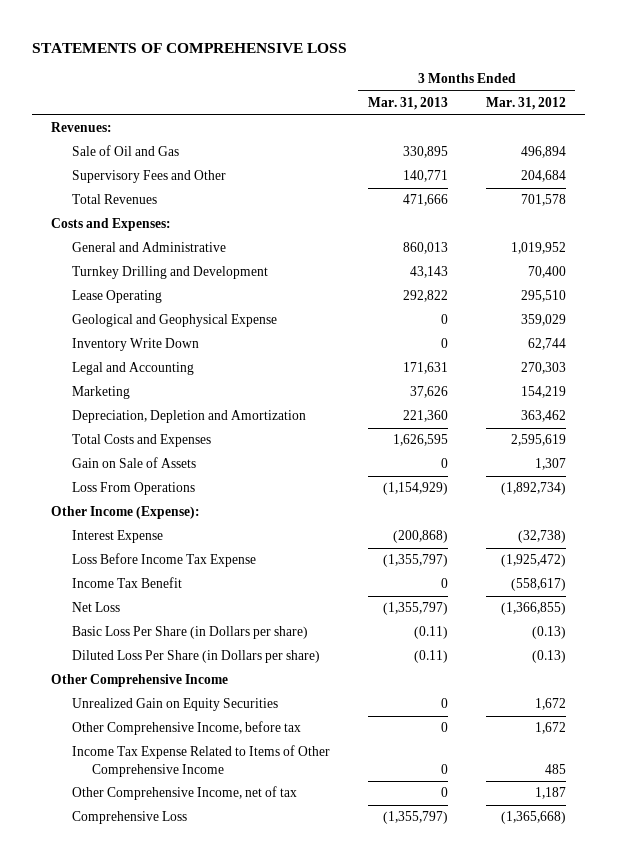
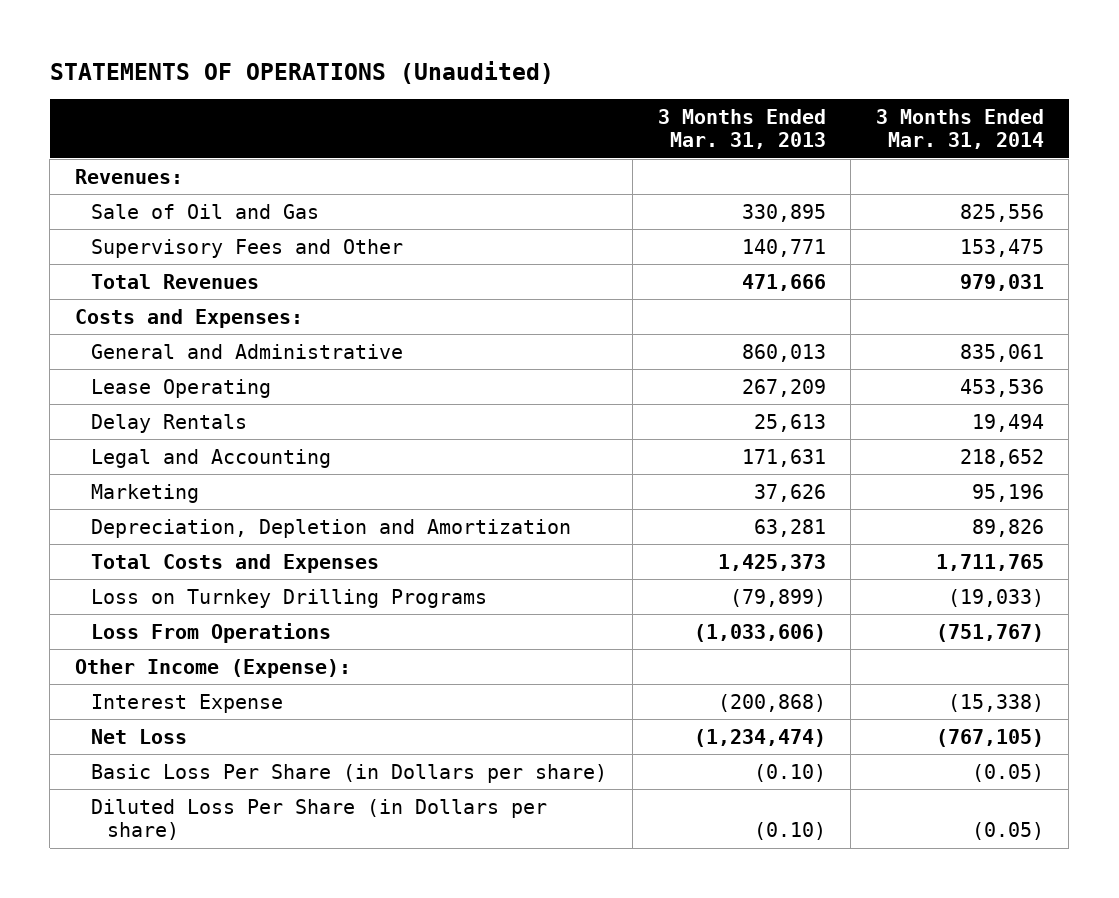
[32,43,348,54] STATEMENTS OF COMPREHENSIVE LOSS -> [49,60,554,84] STATEMENTS OF OPERATIONS (Unaudited)
[485,97,566,111] Mar. 31, 2012 -> none
none -> [875,108,1044,150] 3 Months Ended Mar. 31, 2014
[71,266,268,280] Turnkey Drilling and Development -> none
[71,314,277,328] Geological and Geophysical Expense -> none
[71,338,199,352] Inventory Write Down -> none
[402,290,448,303] 292,822 -> [741,378,826,397] 267,209
none -> [91,413,248,433] Delay Rentals
[71,457,196,469] Gain on Sale of Assets -> none
[402,410,448,423] 221,360 -> [753,518,826,537] 63,281
[392,434,448,447] 1,626,595 -> [717,553,826,571] 1,425,373
none -> [91,588,488,608] Loss on Turnkey Drilling Programs
[382,482,448,496] (1,154,929) -> [693,623,826,642] (1,033,606)
[71,553,256,568] Loss Before Income Tax Expense -> none
[71,577,182,589] Income Tax Benefit -> none
[51,674,229,688] Other Comprehensive Income -> none
[71,698,278,712] Unrealized Gain on Equity Securities -> none
[71,721,301,736] Other Comprehensive Income, before tax -> none
[71,745,330,777] Income Tax Expense Related to Items of Other Comprehensive Income -> none
[71,786,297,801] Other Comprehensive Income, net of tax -> none
[71,811,187,825] Comprehensive Loss -> none
[382,602,448,616] (1,355,797) -> [693,728,826,747] (1,234,474)
[413,626,448,640] (0.11) -> [753,763,826,782] (0.10)
[413,650,448,664] (0.11) -> [753,822,826,841] (0.10)

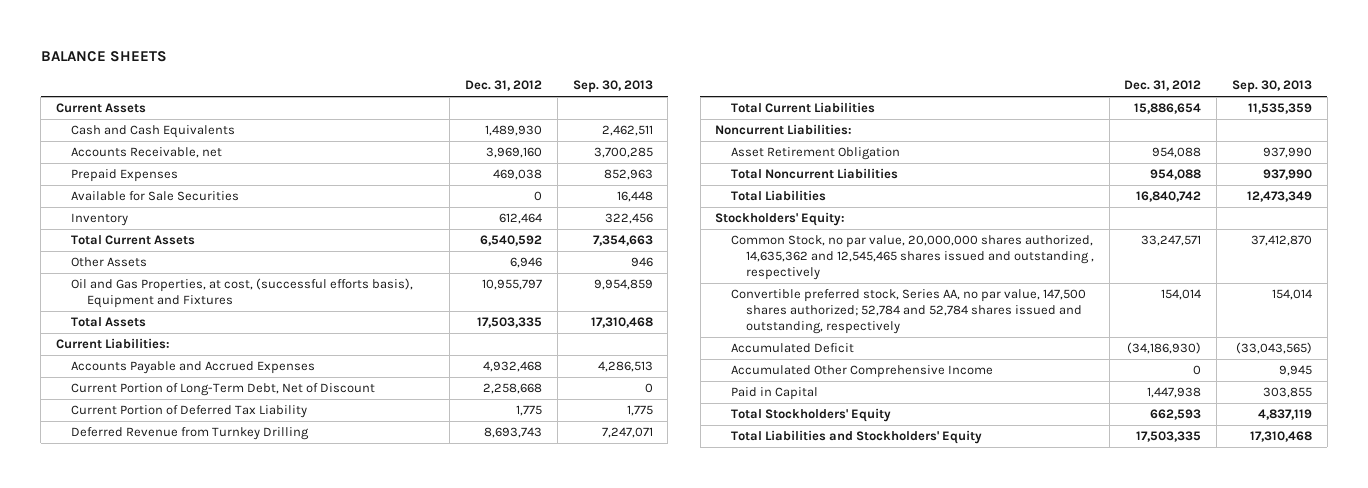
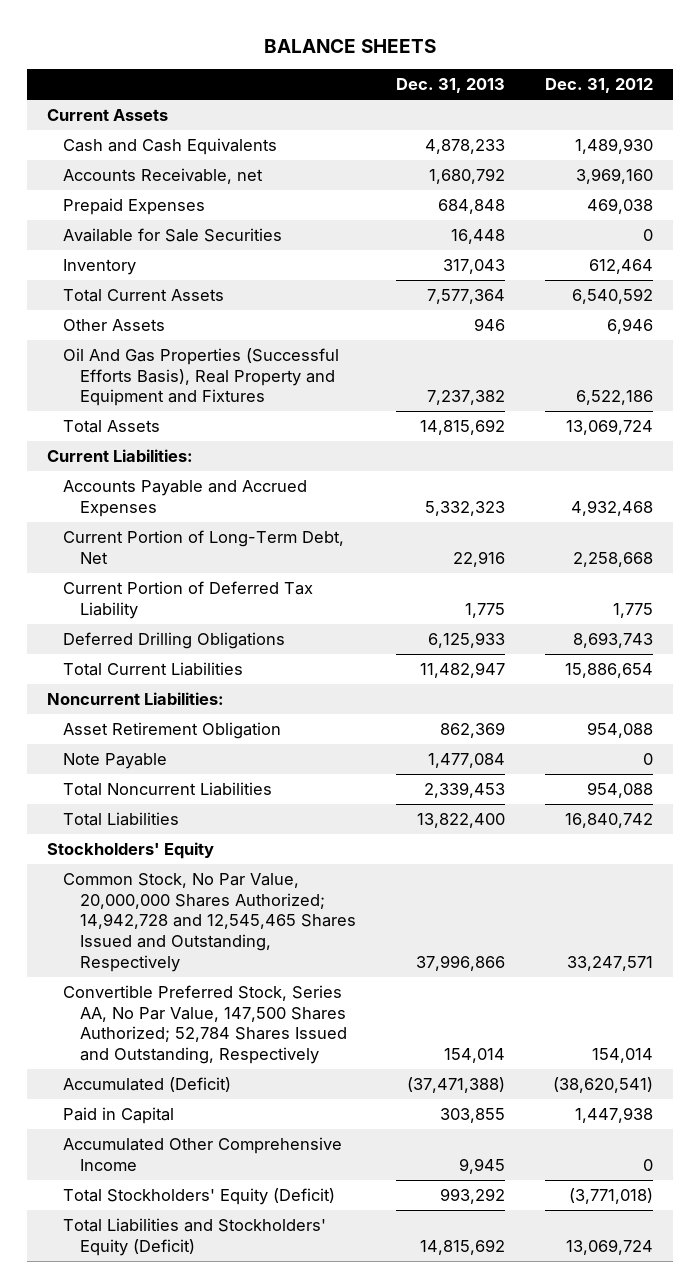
[572,80,653,94] Sep. 30, 2013 -> none
none -> [396,78,506,94] Dec. 31, 2013
[71,278,414,309] Oil and Gas Properties, at cost, (successful efforts basis), Equipment and Fixtures -> [63,348,340,407] Oil And Gas Properties (Successful Efforts Basis), Real Property and Equipment and Fixtures
[482,279,543,291] 10,955,797 -> [576,390,654,406] 6,522,186
[477,317,543,329] 17,503,335 -> [566,419,654,436] 13,069,724
[71,383,376,397] Current Portion of Long-Term Debt, Net of Discount -> [63,530,345,564] Current Portion of Long-Term Debt, Net
[71,427,310,441] Deferred Revenue from Turnkey Drilling -> [63,632,286,650] Deferred Drilling Obligations
none -> [63,753,168,770] Note Payable
[715,212,846,227] Stockholders' Equity: -> [46,842,214,860] Stockholders' Equity
[730,235,1095,281] Common Stock, no par value, 20,000,000 shares authorized, 14,635,362 and 12,545,465 shares issued and outstanding , respectively -> [63,873,356,972] Common Stock, No Par Value, 20,000,000 Shares Authorized; 14,942,728 and 12,545,465 Shares Issued and Outstanding, Respectively
[730,289,1086,335] Convertible preferred stock, Series AA, no par value, 147,500 shares authorized; 52,784 and 52,784 shares issued and outstanding, respectively -> [63,985,347,1065] Convertible Preferred Stock, Series AA, No Par Value, 147,500 Shares Authorized; 52,784 Shares Issued and Outstanding, Respectively
[730,343,854,354] Accumulated Deficit -> [63,1077,232,1093] Accumulated (Deficit)
[1127,342,1202,355] (34,186,930) -> [553,1077,654,1094] (38,620,541)
[730,365,993,379] Accumulated Other Comprehensive Income -> [63,1137,343,1171] Accumulated Other Comprehensive Income
[730,408,891,423] Total Stockholders' Equity -> [63,1188,336,1206] Total Stockholders' Equity (Deficit)
[1150,409,1202,421] 662,593 -> [569,1188,654,1205] (3,771,018)
[730,430,982,445] Total Liabilities and Stockholders' Equity -> [63,1218,327,1256] Total Liabilities and Stockholders' Equity (Deficit)
[1136,431,1202,443] 17,503,335 -> [566,1238,654,1255] 13,069,724

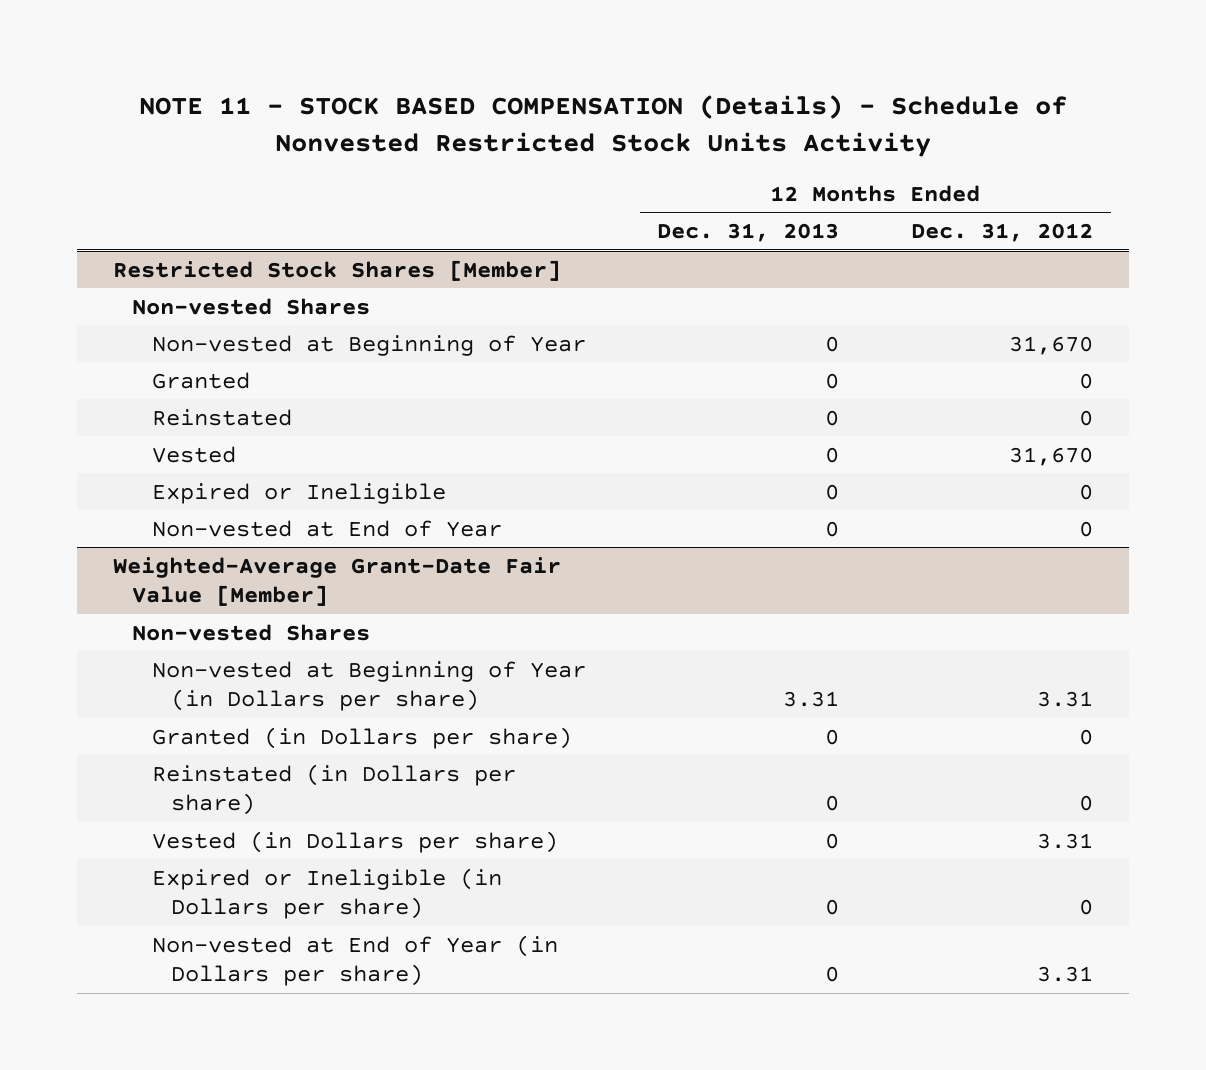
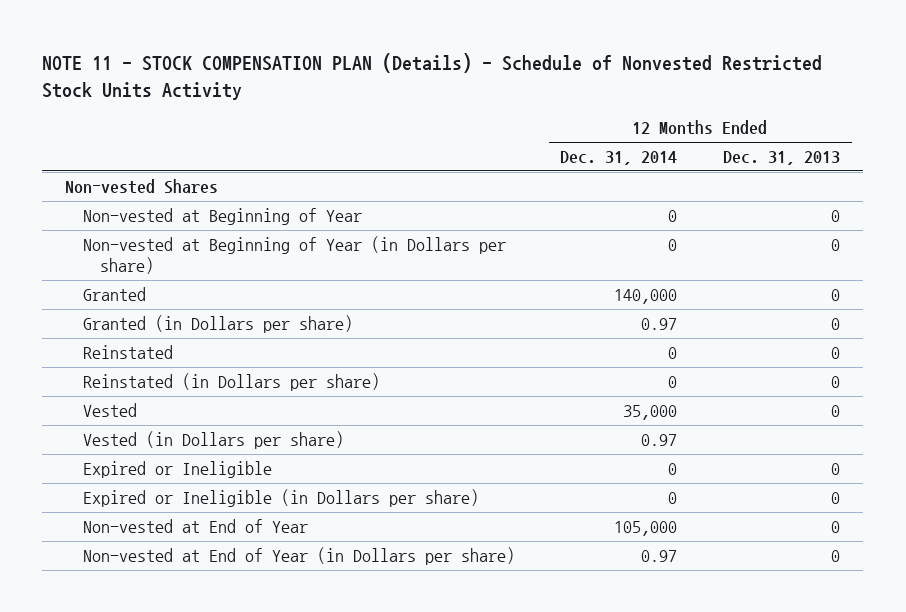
[138,95,1067,158] NOTE 11 - STOCK BASED COMPENSATION (Details) - Schedule of Nonvested Restricted Stock Units Activity -> [42,53,823,101] NOTE 11 - STOCK COMPENSATION PLAN (Details) - Schedule of Nonvested Restricted Stock Units Activity
[910,223,1093,243] Dec. 31, 2012 -> none
none -> [560,150,678,165] Dec. 31, 2014
[112,259,561,281] Restricted Stock Shares [Member] -> none
none -> [82,235,506,275] Non-vested at Beginning of Year (in Dollars per share)
none -> [82,314,353,333] Granted (in Dollars per share)
none -> [82,372,380,391] Reinstated (in Dollars per share)
none -> [82,430,344,449] Vested (in Dollars per share)
[151,519,502,537] Non-vested at End of Year -> none
[112,556,561,607] Weighted-Average Grant-Date Fair Value [Member] -> none
[132,623,371,641] Non-vested Shares -> none
[151,660,586,712] Non-vested at Beginning of Year (in Dollars per share) -> none
[151,726,572,749] Granted (in Dollars per share) -> none
[151,763,516,816] Reinstated (in Dollars per share) -> none
[151,830,558,853] Vested (in Dollars per share) -> none
none -> [82,518,308,533] Non-vested at End of Year

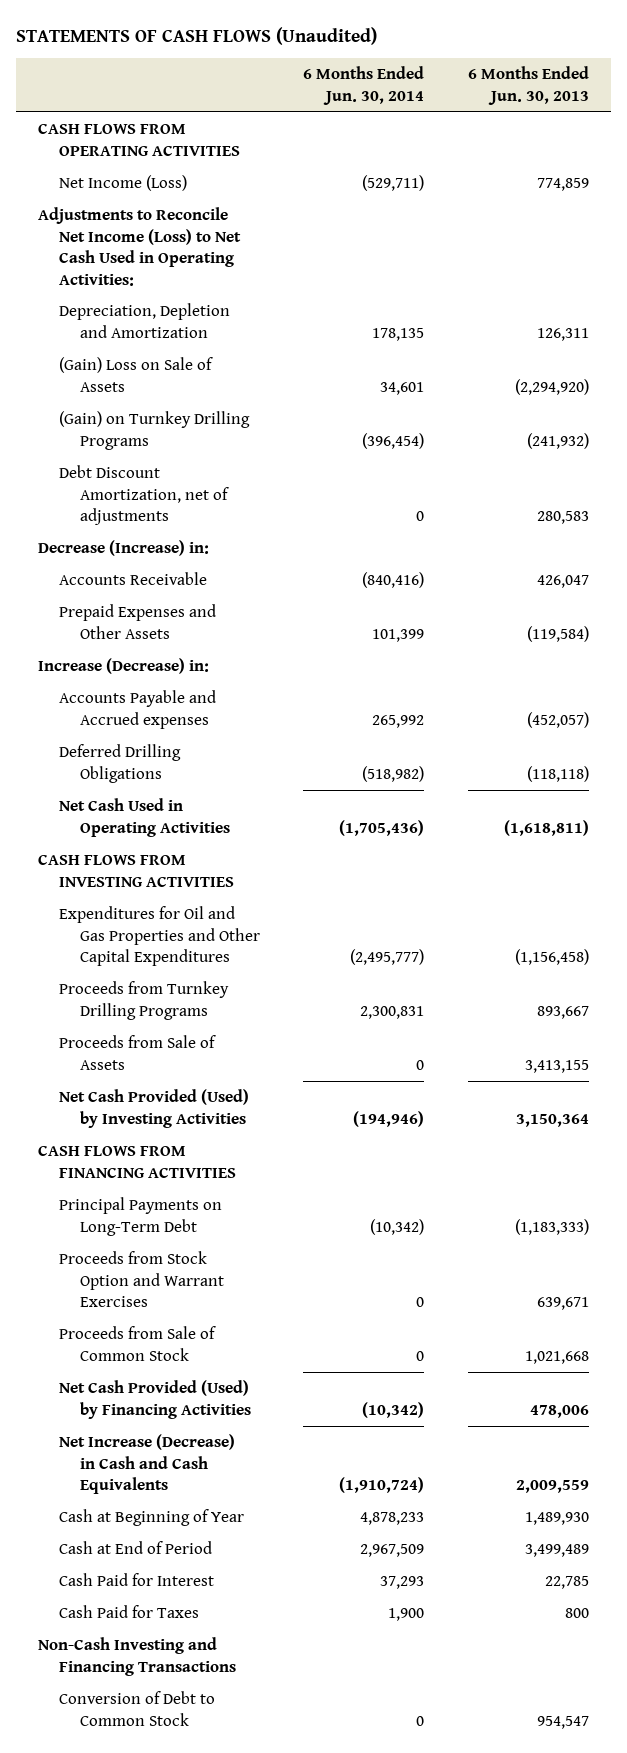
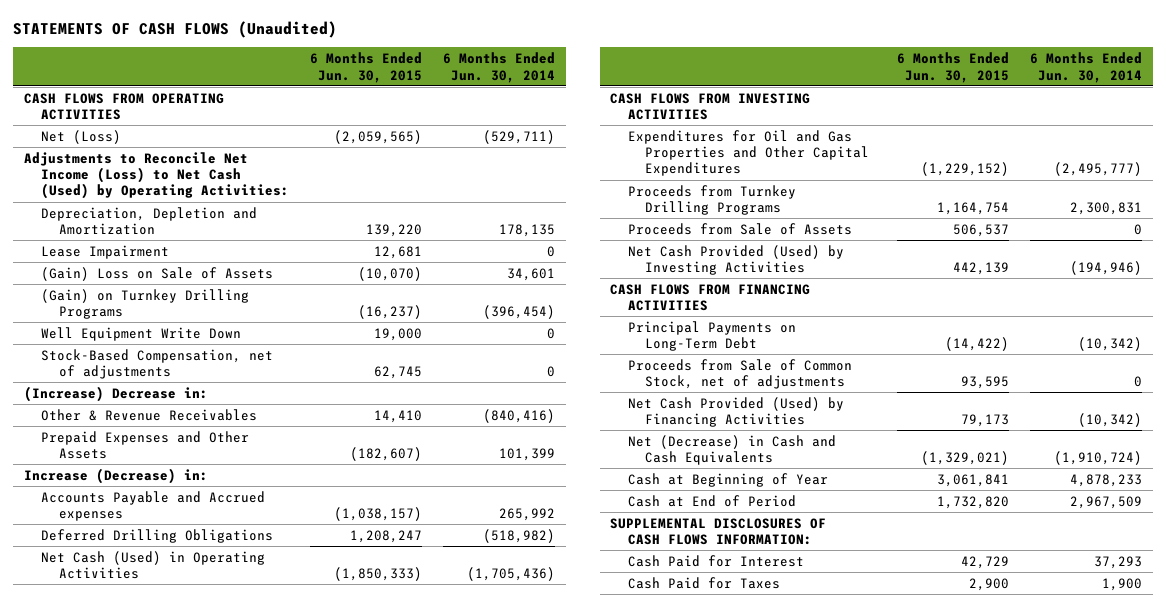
[468,66,590,105] 6 Months Ended Jun. 30, 2013 -> none
none -> [310,52,423,83] 6 Months Ended Jun. 30, 2015
[58,175,187,192] Net Income (Loss) -> [41,129,122,144] Net (Loss)
[37,207,241,286] Adjustments to Reconcile Net Income (Loss) to Net Cash Used in Operating Activities: -> [23,151,290,200] Adjustments to Reconcile Net Income (Loss) to Net Cash (Used) by Operating Activities:
none -> [41,244,170,259] Lease Impairment
[58,465,229,526] Debt Discount Amortization, net of adjustments -> none
none -> [41,326,242,341] Well Equipment Write Down
none -> [41,348,274,380] Stock-Based Compensation, net of adjustments
[37,540,209,557] Decrease (Increase) in: -> [23,385,208,402] (Increase) Decrease in:
[58,572,207,586] Accounts Receivable -> [41,408,258,421] Other & Revenue Receivables
[58,798,230,837] Net Cash Used in Operating Activities -> [41,550,266,580] Net Cash (Used) in Operating Activities
[58,1251,224,1308] Proceeds from Stock Option and Warrant Exercises -> none
[58,1326,216,1361] Proceeds from Sale of Common Stock -> [627,358,852,390] Proceeds from Sale of Common Stock, net of adjustments
[58,1434,235,1495] Net Increase (Decrease) in Cash and Cash Equivalents -> [627,434,836,466] Net (Decrease) in Cash and Cash Equivalents
none -> [610,517,827,546] SUPPLEMENTAL DISCLOSURES OF CASH FLOWS INFORMATION:
[37,1637,236,1676] Non-Cash Investing and Financing Transactions -> none
[58,1691,215,1726] Conversion of Debt to Common Stock -> none

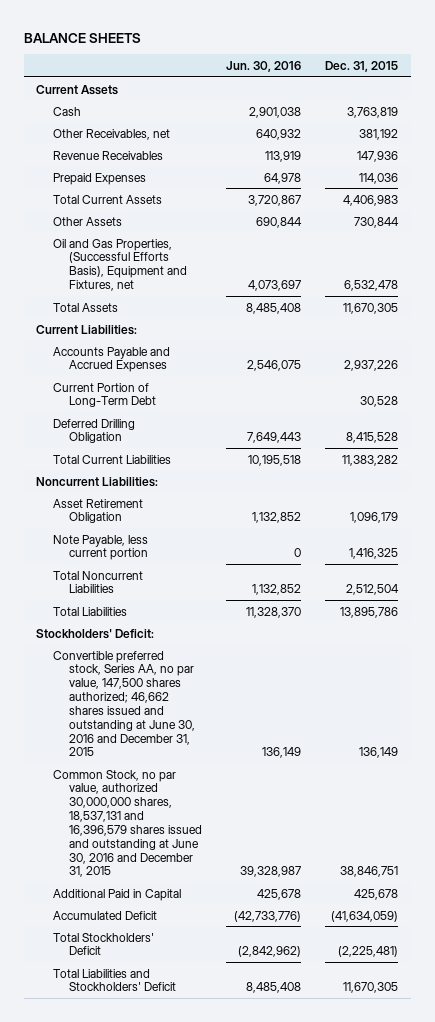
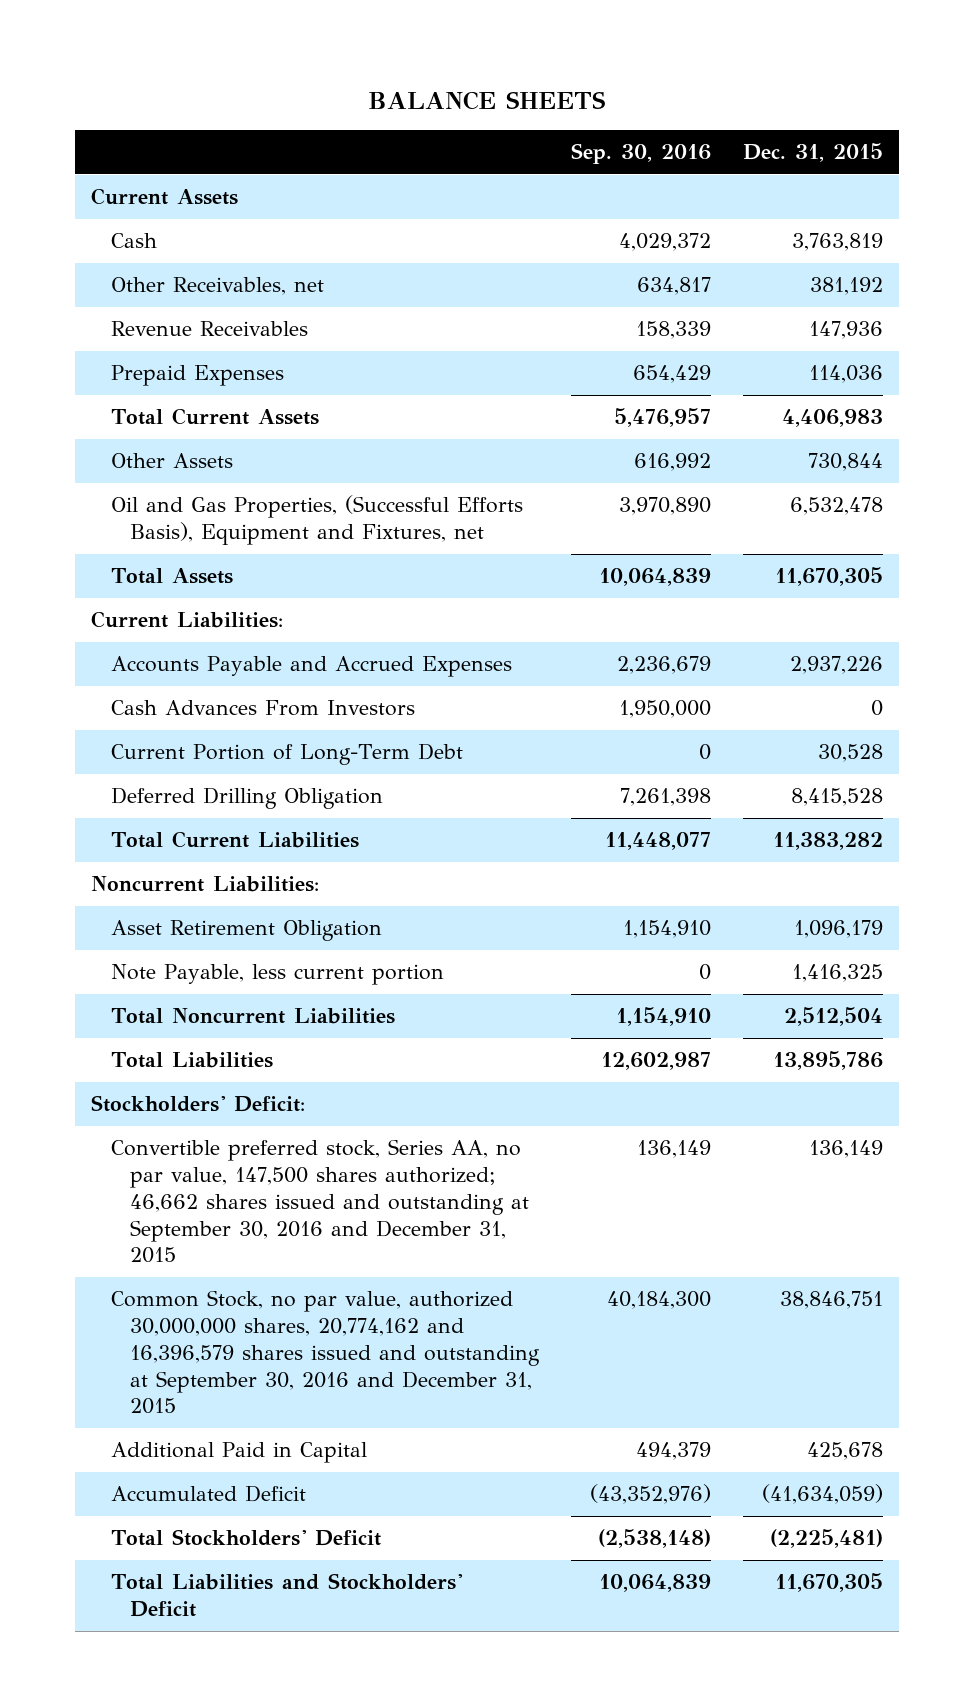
[226,60,302,72] Jun. 30, 2016 -> none
none -> [571,143,712,165] Sep. 30, 2016
none -> [110,700,415,717] Cash Advances From Investors
[52,650,195,757] Convertible preferred stock, Series AA, no par value, 147,500 shares authorized; 46,662 shares issued and outstanding at June 30, 2016 and December 31, 2015 -> [110,1139,530,1264] Convertible preferred stock, Series AA, no par value, 147,500 shares authorized; 46,662 shares issued and outstanding at September 30, 2016 and December 31, 2015
[52,769,202,878] Common Stock, no par value, authorized 30,000,000 shares, 18,537,131 and 16,396,579 shares issued and outstanding at June 30, 2016 and December 31, 2015 -> [110,1290,541,1415] Common Stock, no par value, authorized 30,000,000 shares, 20,774,162 and 16,396,579 shares issued and outstanding at September 30, 2016 and December 31, 2015

